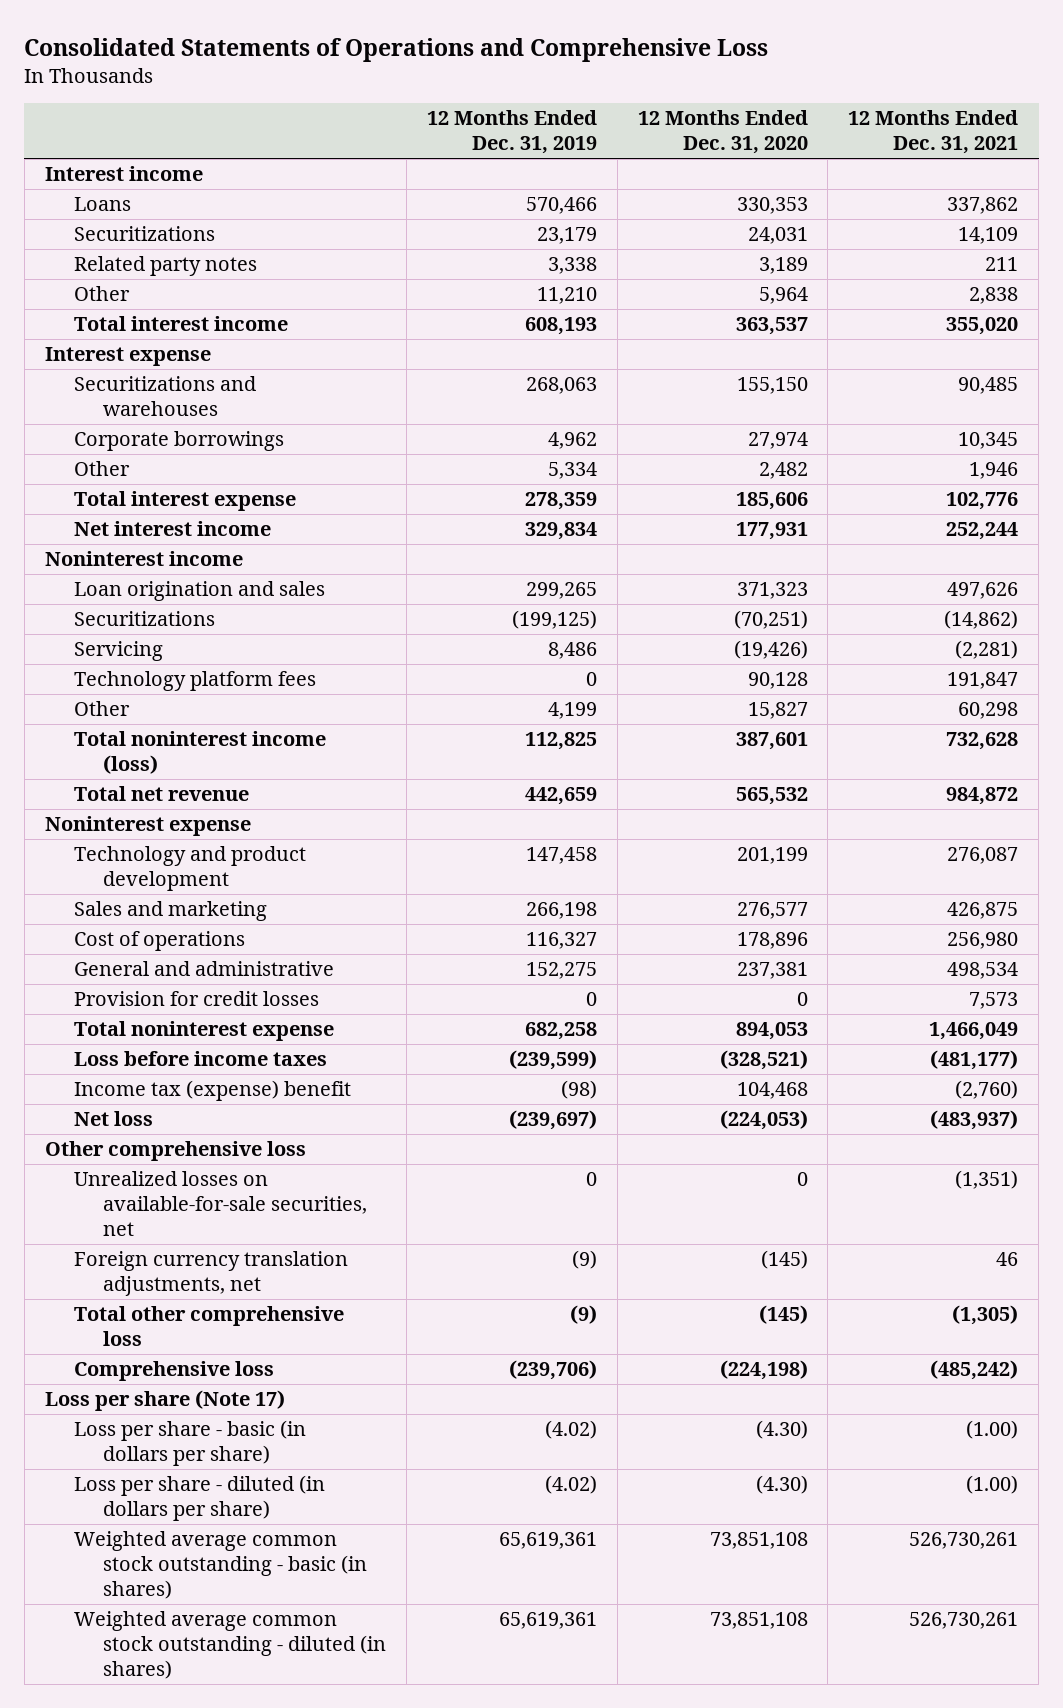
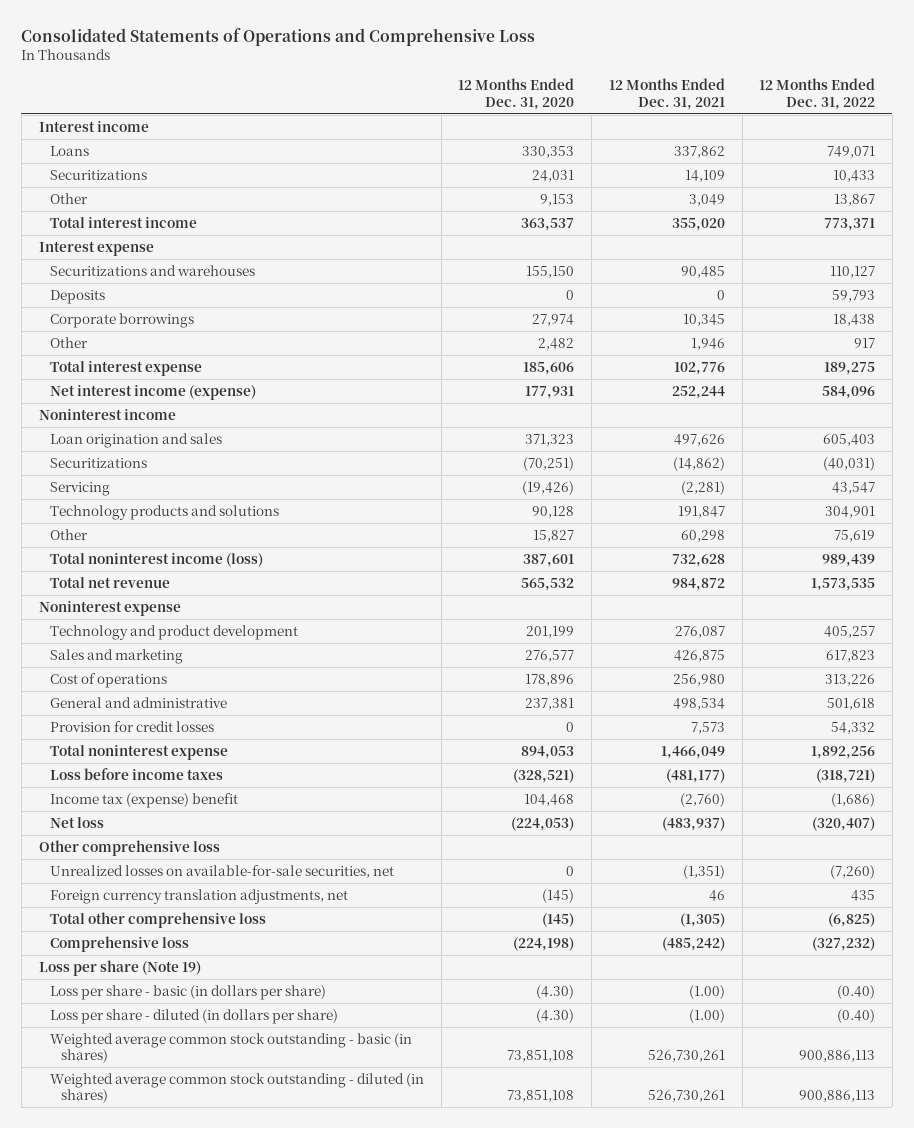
[426,110,597,155] 12 Months Ended Dec. 31, 2019 -> none
none -> [759,78,876,110] 12 Months Ended Dec. 31, 2022
[73,256,257,277] Related party notes -> none
[758,287,808,305] 5,964 -> [540,193,575,206] 9,153
[969,287,1019,305] 2,838 -> [688,193,725,206] 3,049
none -> [50,289,106,304] Deposits
[73,521,271,537] Net interest income -> [50,384,257,400] Net interest income (expense)
[73,671,316,692] Technology platform fees -> [50,504,280,520] Technology products and solutions
[44,1390,285,1412] Loss per share (Note 17) -> [38,959,201,976] Loss per share (Note 19)

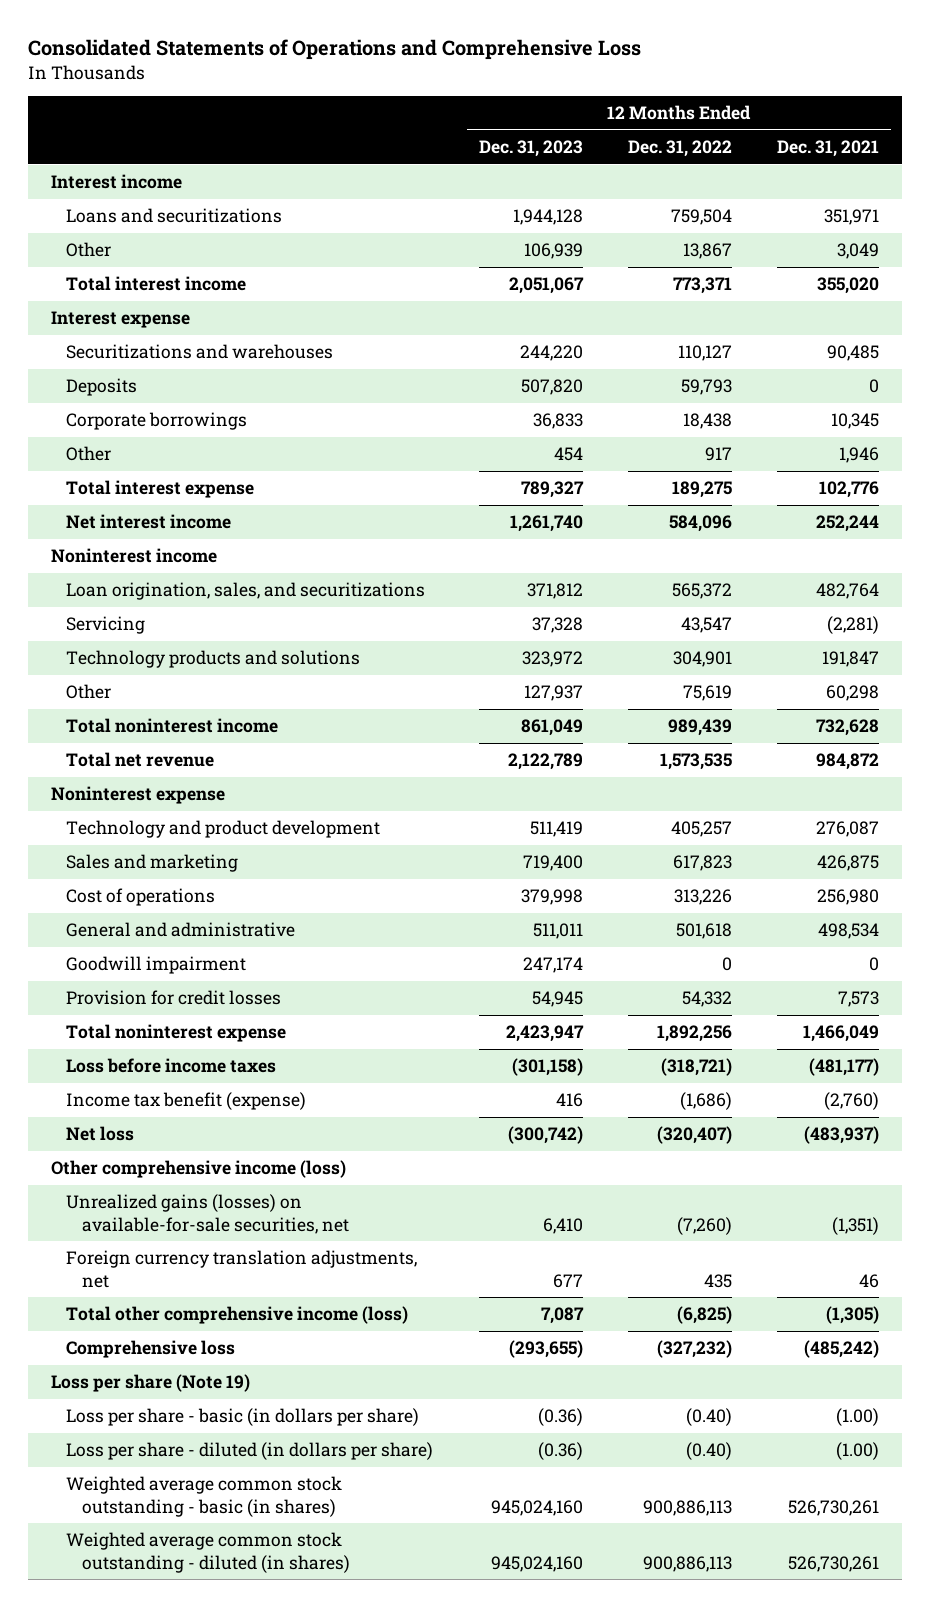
[458,78,575,110] 12 Months Ended Dec. 31, 2020 -> none
none -> [478,140,583,158] Dec. 31, 2023
[50,169,148,180] Securitizations -> none
[50,145,90,156] Loans -> [66,208,283,224] Loans and securitizations
[673,145,725,158] 337,862 -> [824,209,880,226] 351,971
[827,145,876,158] 749,071 -> [671,209,733,226] 759,504
[50,384,257,400] Net interest income (expense) -> [66,514,232,530] Net interest income
[50,457,148,468] Securitizations -> none
[50,432,223,448] Loan origination and sales -> [66,582,426,601] Loan origination, sales, and securitizations
[673,433,725,446] 497,626 -> [816,583,880,600] 482,764
[823,433,876,446] 605,403 -> [672,583,733,600] 565,372
[50,552,264,567] Total noninterest income (loss) -> [66,718,279,734] Total noninterest income
none -> [66,956,247,975] Goodwill impairment
[50,792,239,808] Income tax (expense) benefit -> [66,1092,307,1111] Income tax benefit (expense)
[38,839,220,856] Other comprehensive loss -> [50,1160,346,1179] Other comprehensive income (loss)
[50,864,395,878] Unrealized losses on available-for-sale securities, net -> [66,1194,349,1234] Unrealized gains (losses) on available-for-sale securities, net
[50,911,267,928] Total other comprehensive loss -> [66,1306,409,1325] Total other comprehensive income (loss)

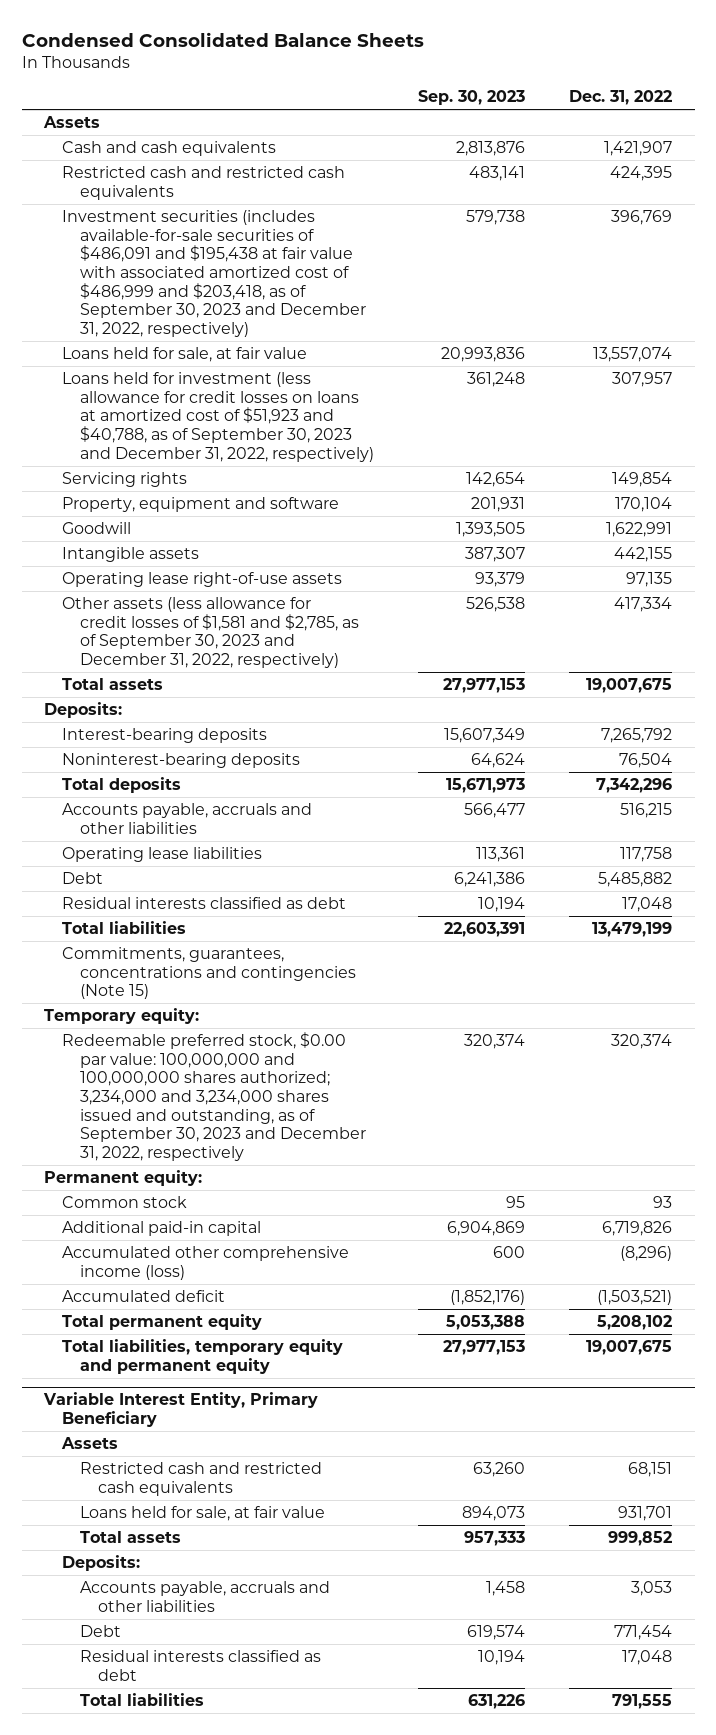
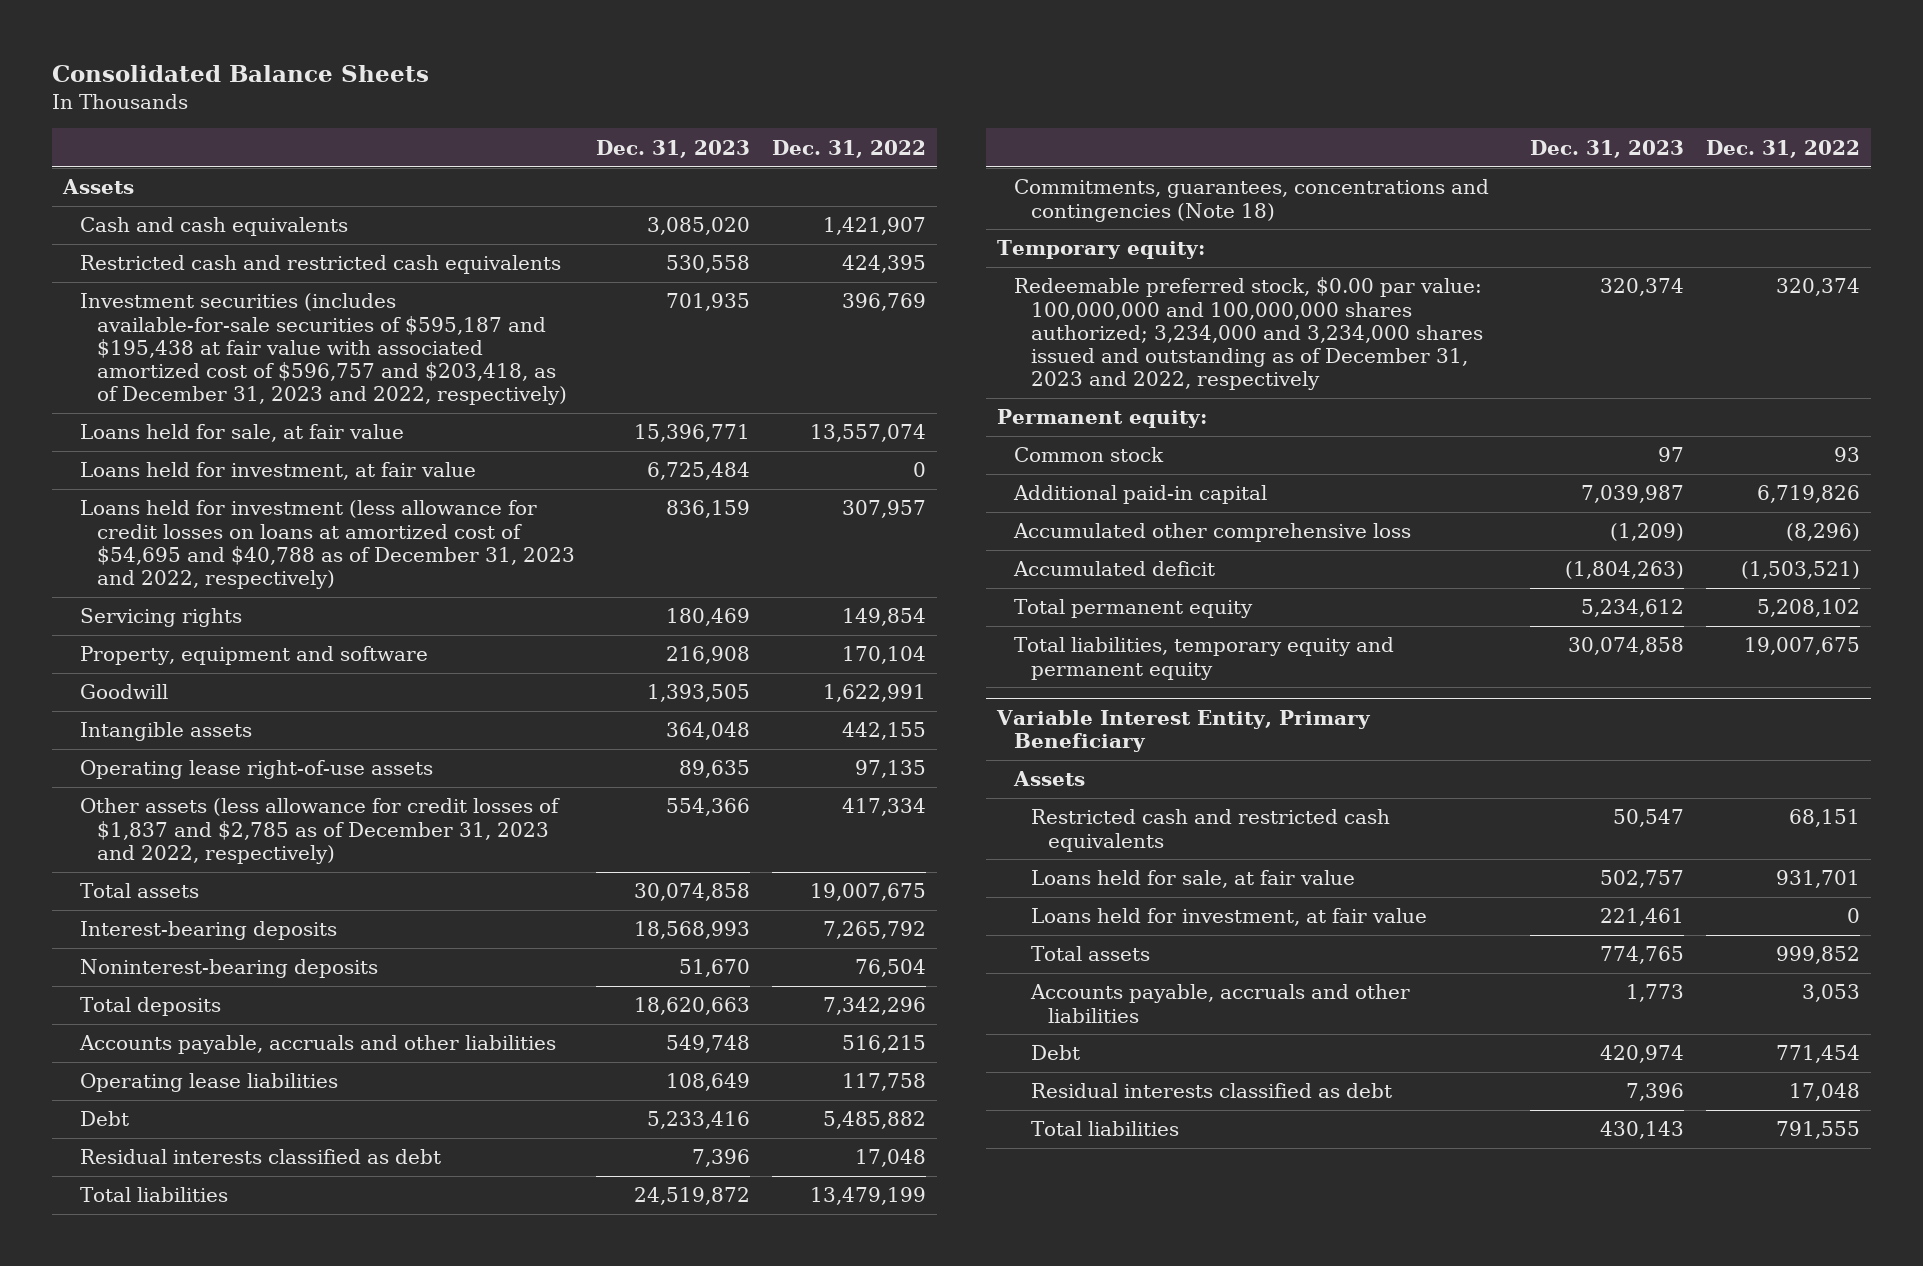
[21,31,424,47] Condensed Consolidated Balance Sheets -> [51,65,429,83] Consolidated Balance Sheets
[418,90,526,106] Sep. 30, 2023 -> none
none -> [596,139,751,158] Dec. 31, 2023
[61,210,366,337] Investment securities (includes available-for-sale securities of $486,091 and $195,438 at fair value with associated amortized cost of $486,999 and $203,418, as of September 30, 2023 and December 31, 2022, respectively) -> [79,293,567,406] Investment securities (includes available-for-sale securities of $595,187 and $195,438 at fair value with associated amortized cost of $596,757 and $203,418, as of December 31, 2023 and 2022, respectively)
none -> [79,462,476,481] Loans held for investment, at fair value
[61,372,374,462] Loans held for investment (less allowance for credit losses on loans at amortized cost of $51,923 and $40,788, as of September 30, 2023 and December 31, 2022, respectively) -> [79,500,575,590] Loans held for investment (less allowance for credit losses on loans at amortized cost of $54,695 and $40,788 as of December 31, 2023 and 2022, respectively)
[61,597,359,669] Other assets (less allowance for credit losses of $1,581 and $2,785, as of September 30, 2023 and December 31, 2022, respectively) -> [79,798,560,864] Other assets (less allowance for credit losses of $1,837 and $2,785 as of December 31, 2023 and 2022, respectively)
[43,702,122,719] Deposits: -> none
[61,947,356,1000] Commitments, guarantees, concentrations and contingencies (Note 15) -> [1013,179,1489,222] Commitments, guarantees, concentrations and contingencies (Note 18)
[61,1032,366,1161] Redeemable preferred stock, $0.00 par value: 100,000,000 and 100,000,000 shares authorized; 3,234,000 and 3,234,000 shares issued and outstanding, as of September 30, 2023 and December 31, 2022, respectively -> [1013,277,1483,391] Redeemable preferred stock, $0.00 par value: 100,000,000 and 100,000,000 shares authorized; 3,234,000 and 3,234,000 shares issued and outstanding as of December 31, 2023 and 2022, respectively
[61,1246,349,1280] Accumulated other comprehensive income (loss) -> [1012,523,1411,543] Accumulated other comprehensive loss
none -> [1030,908,1427,927] Loans held for investment, at fair value
[61,1555,140,1572] Deposits: -> none

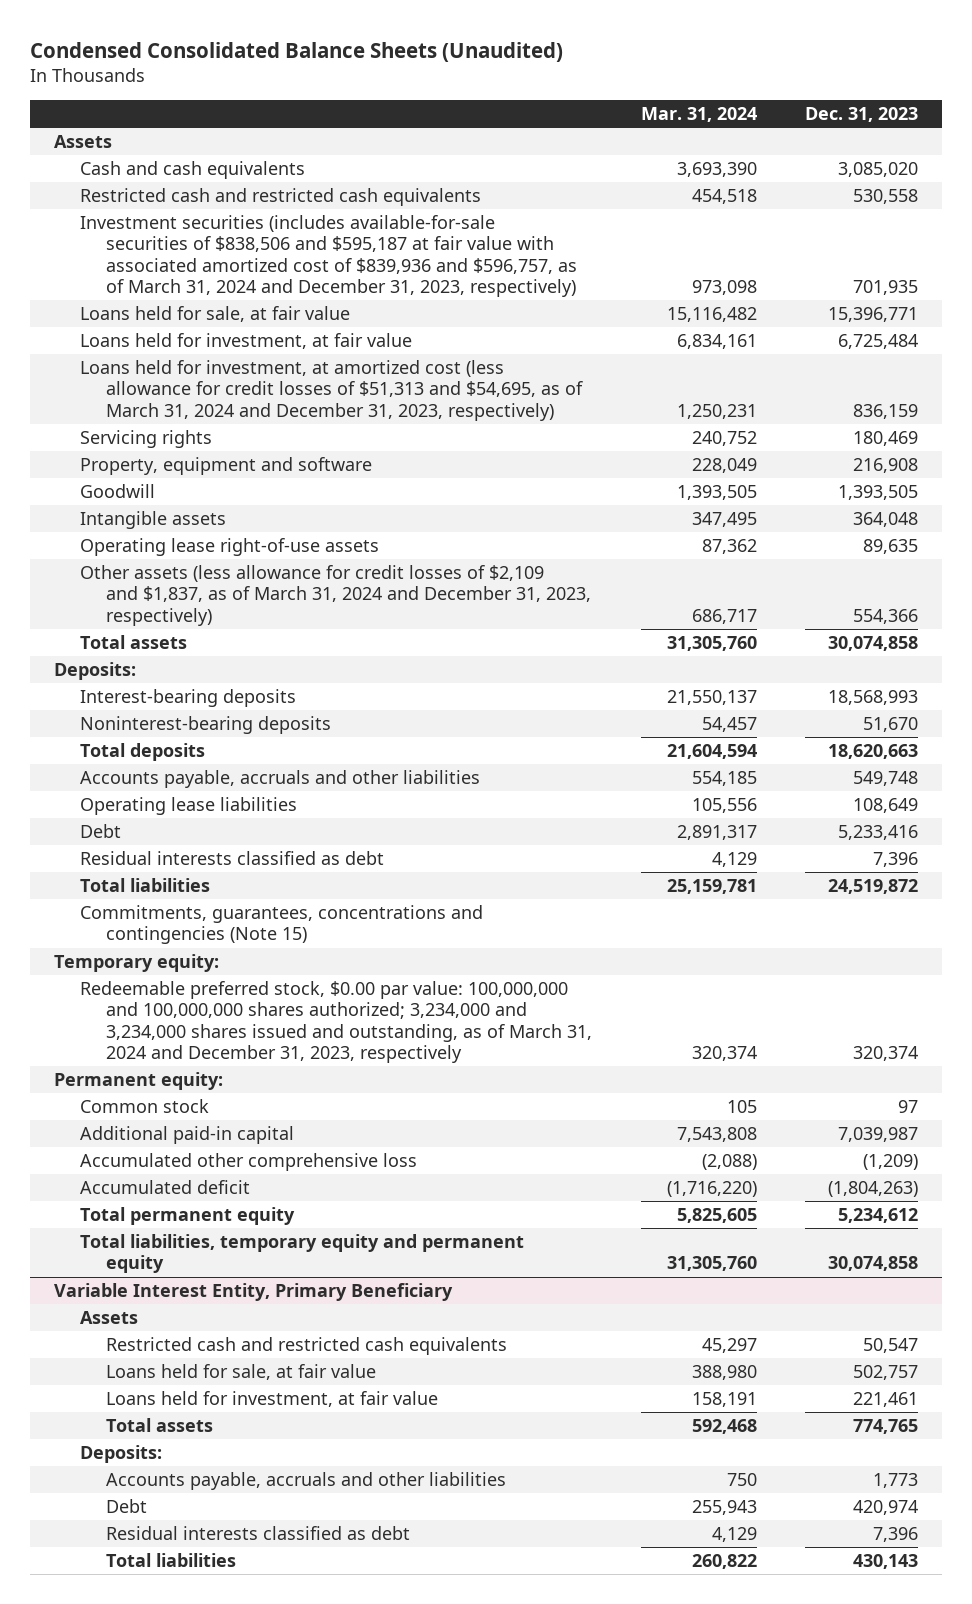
[51,65,429,83] Consolidated Balance Sheets -> [29,41,563,62] Condensed Consolidated Balance Sheets (Unaudited)
[771,139,926,158] Dec. 31, 2022 -> none
none -> [640,106,757,122] Mar. 31, 2024
[79,293,567,406] Investment securities (includes available-for-sale securities of $595,187 and $195,438 at fair value with associated amortized cost of $596,757 and $203,418, as of December 31, 2023 and 2022, respectively) -> [80,215,578,297] Investment securities (includes available-for-sale securities of $838,506 and $595,187 at fair value with associated amortized cost of $839,936 and $596,757, as of March 31, 2024 and December 31, 2023, respectively)
[79,500,575,590] Loans held for investment (less allowance for credit losses on loans at amortized cost of $54,695 and $40,788 as of December 31, 2023 and 2022, respectively) -> [80,360,584,421] Loans held for investment, at amortized cost (less allowance for credit losses of $51,313 and $54,695, as of March 31, 2024 and December 31, 2023, respectively)
[79,798,560,864] Other assets (less allowance for credit losses of $1,837 and $2,785 as of December 31, 2023 and 2022, respectively) -> [80,565,592,626] Other assets (less allowance for credit losses of $2,109 and $1,837, as of March 31, 2024 and December 31, 2023, respectively)
none -> [53,662,136,681] Deposits:
[1013,179,1489,222] Commitments, guarantees, concentrations and contingencies (Note 18) -> [80,905,484,945] Commitments, guarantees, concentrations and contingencies (Note 15)
[1013,277,1483,391] Redeemable preferred stock, $0.00 par value: 100,000,000 and 100,000,000 shares authorized; 3,234,000 and 3,234,000 shares issued and outstanding as of December 31, 2023 and 2022, respectively -> [80,981,593,1063] Redeemable preferred stock, $0.00 par value: 100,000,000 and 100,000,000 shares authorized; 3,234,000 and 3,234,000 shares issued and outstanding, as of March 31, 2024 and December 31, 2023, respectively
none -> [80,1445,163,1464] Deposits:

